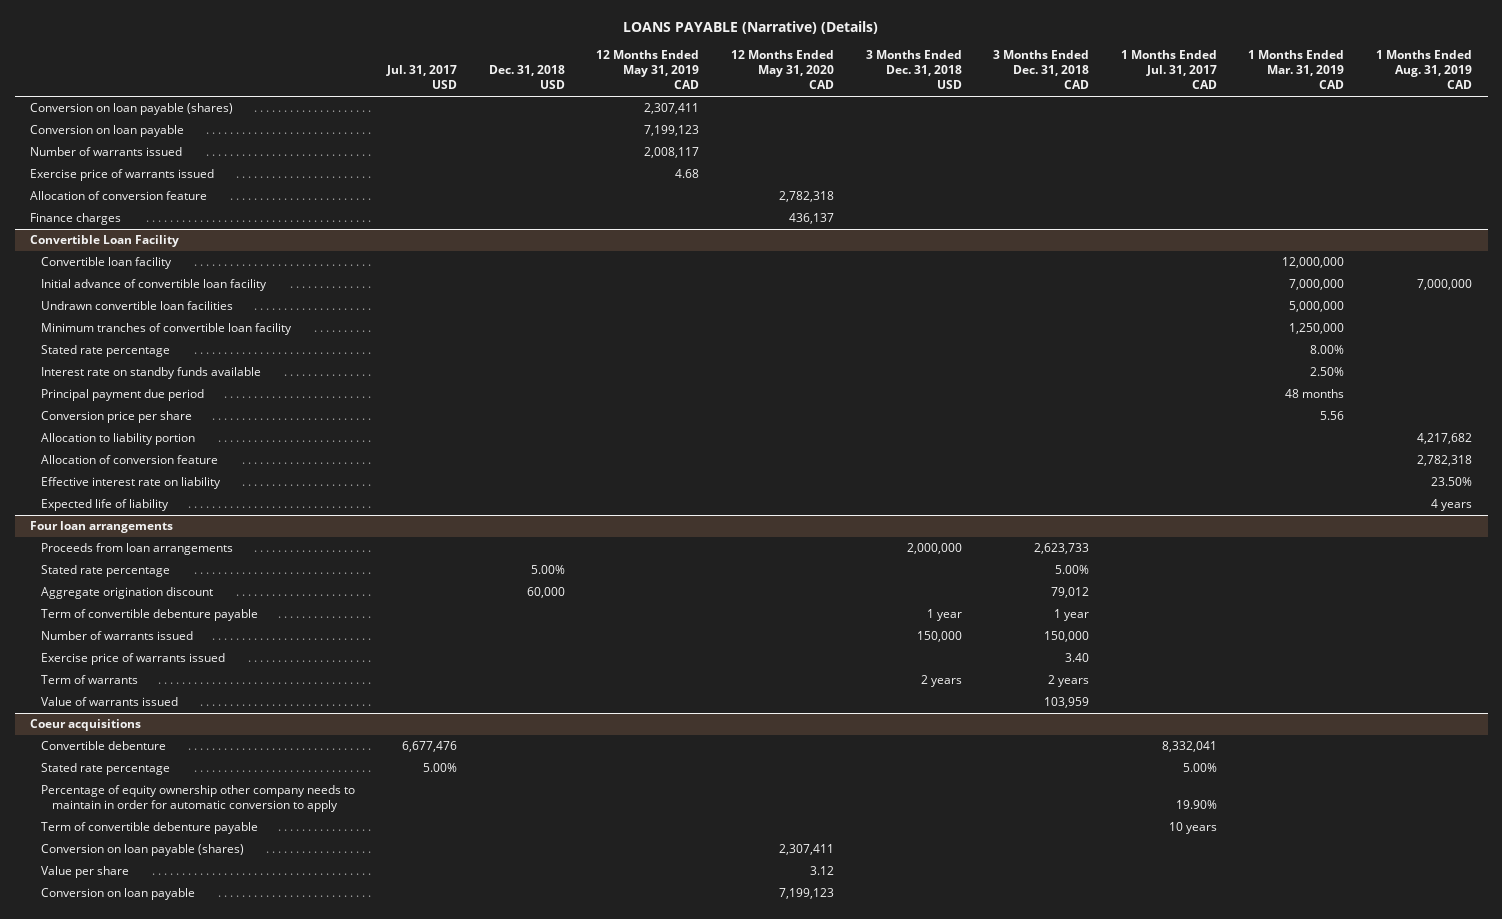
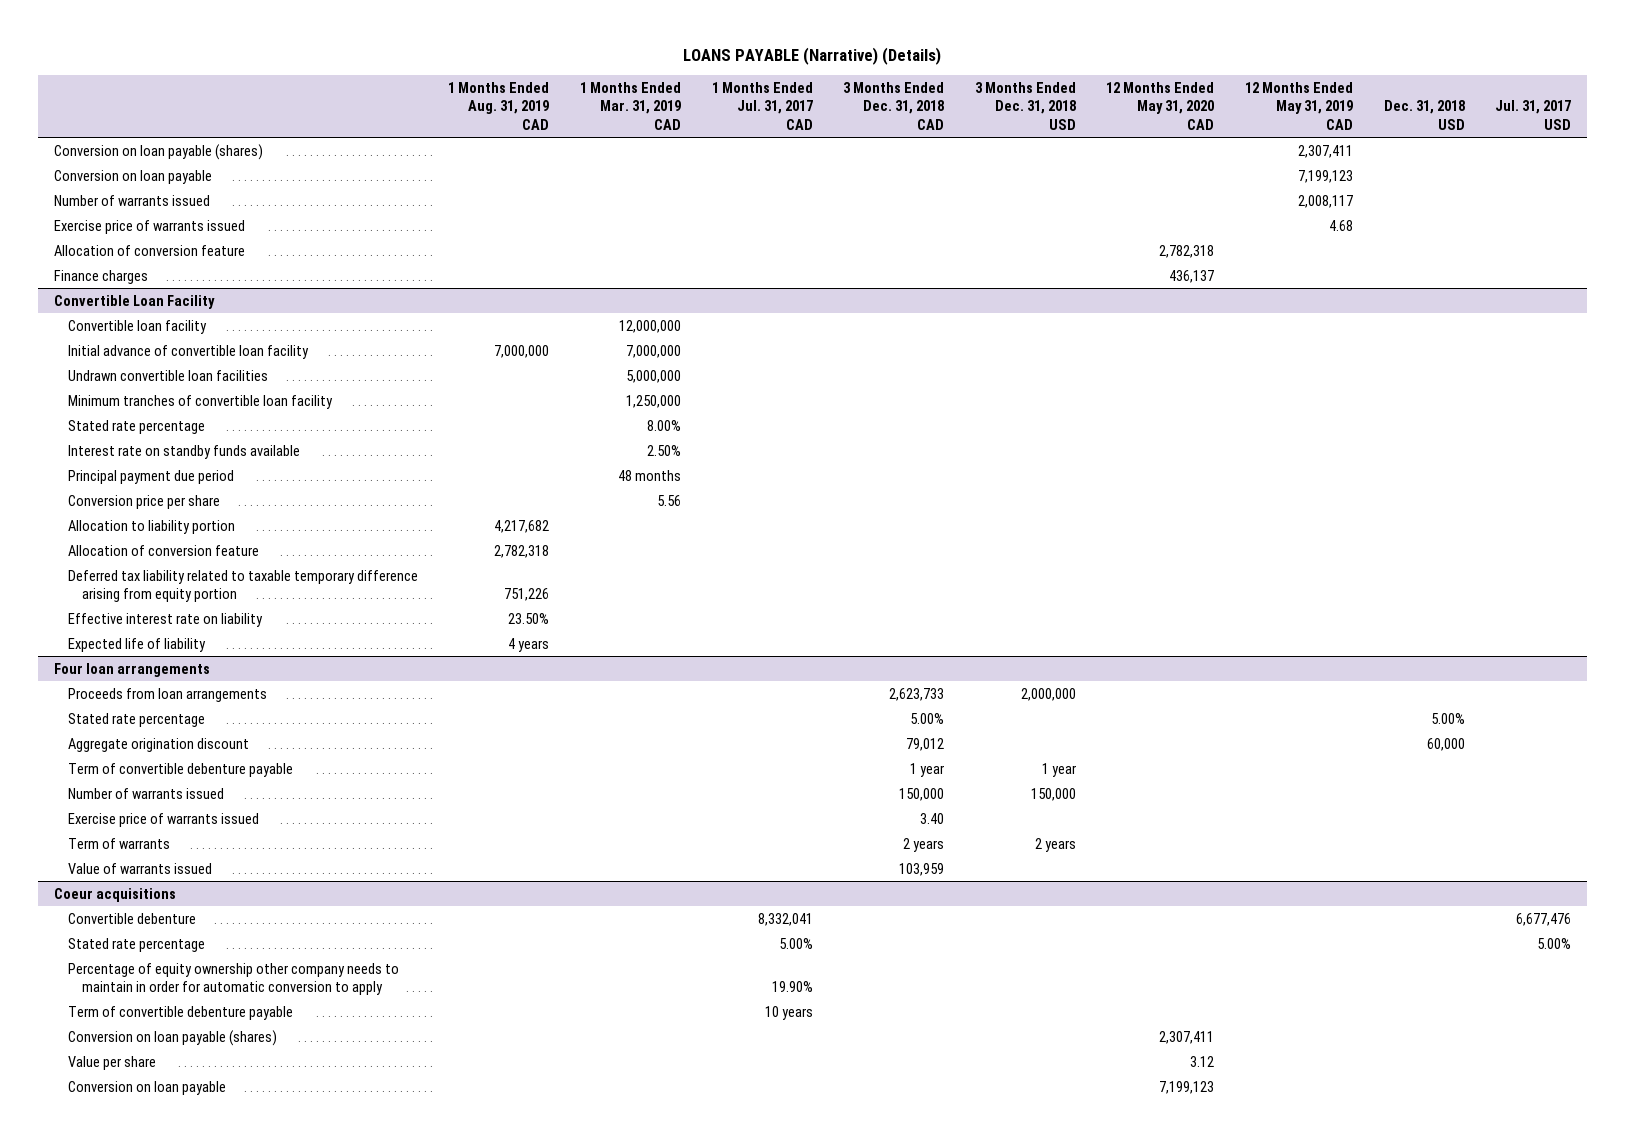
none -> [67,569,418,603] Deferred tax liability related to taxable temporary difference arising from equity portion

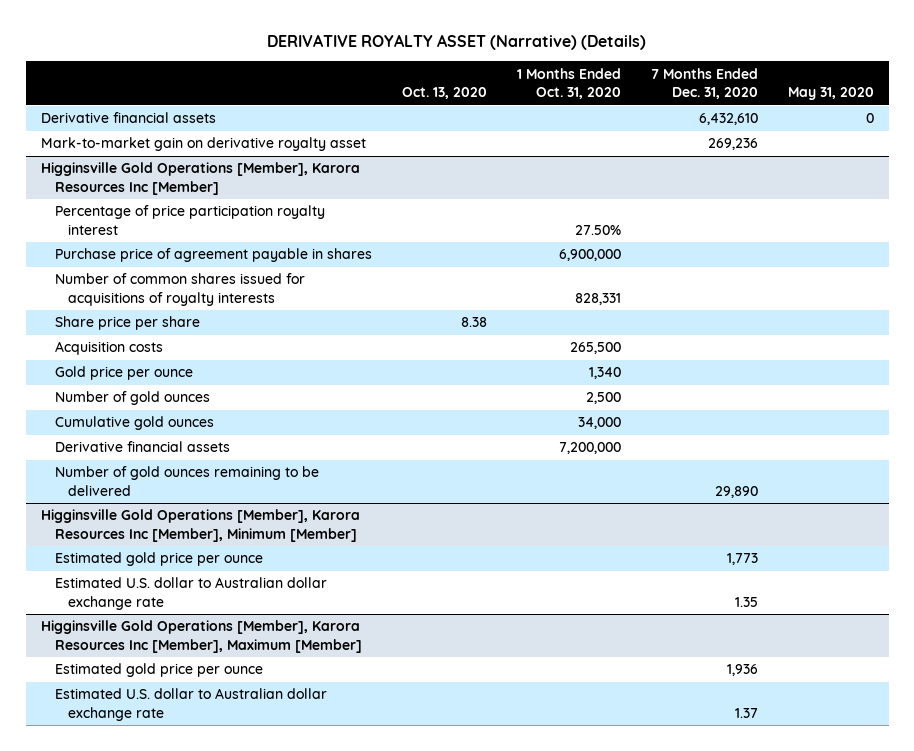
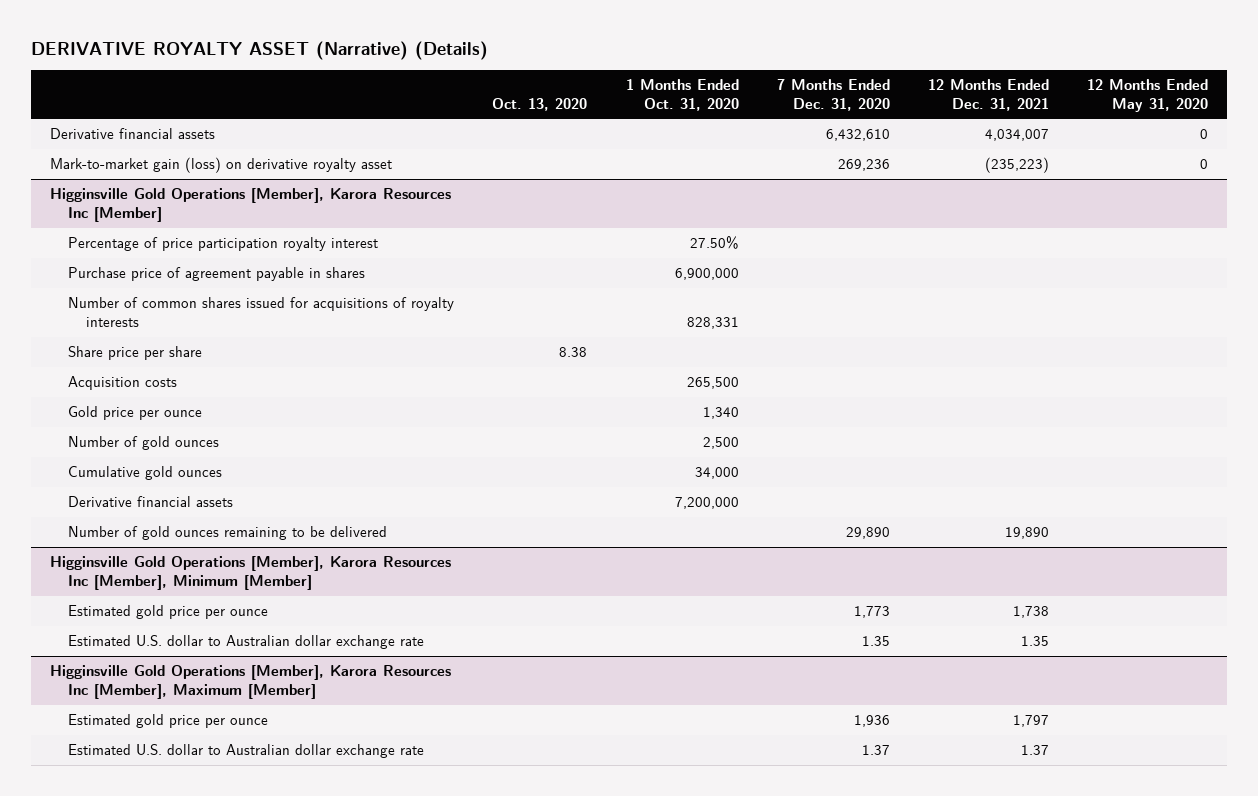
[787,87,874,101] May 31, 2020 -> none
none -> [927,79,1049,111] 12 Months Ended Dec. 31, 2021
none -> [1086,79,1208,112] 12 Months Ended May 31, 2020
[40,137,366,152] Mark-to-market gain on derivative royalty asset -> [50,157,393,174] Mark-to-market gain (loss) on derivative royalty asset

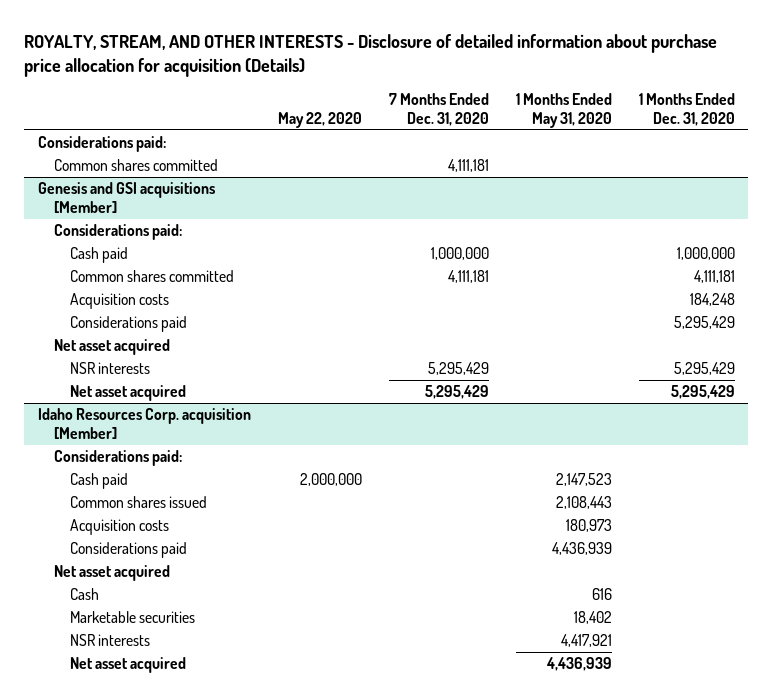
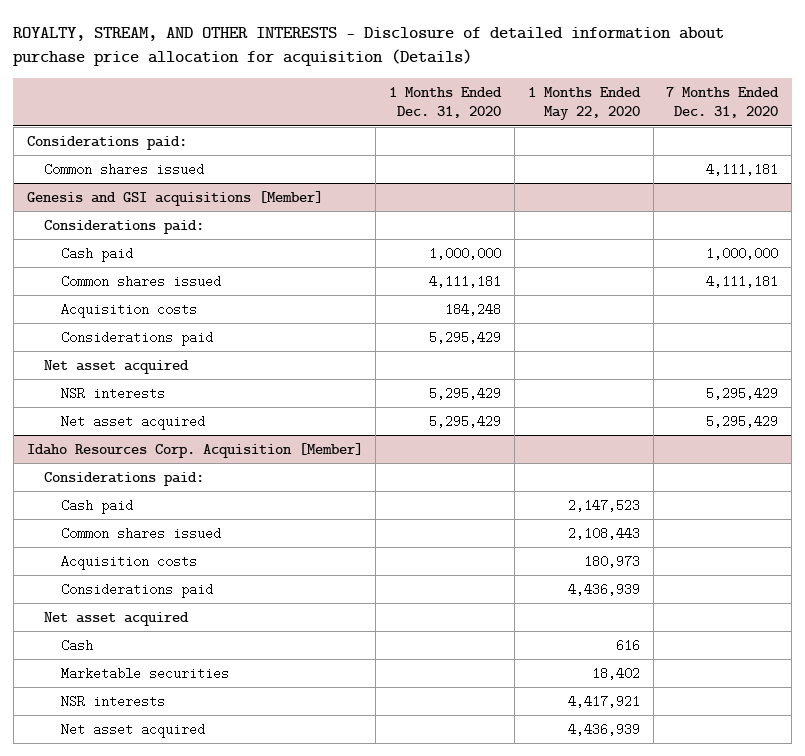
[277,111,362,128] May 22, 2020 -> none
[515,93,612,128] 1 Months Ended May 31, 2020 -> none
none -> [527,86,641,121] 1 Months Ended May 22, 2020
[53,159,218,172] Common shares committed -> [43,162,204,176] Common shares issued
[69,270,234,283] Common shares committed -> [60,274,221,288] Common shares issued
[37,408,251,440] Idaho Resources Corp. acquisition [Member] -> [26,442,363,458] Idaho Resources Corp. Acquisition [Member]

